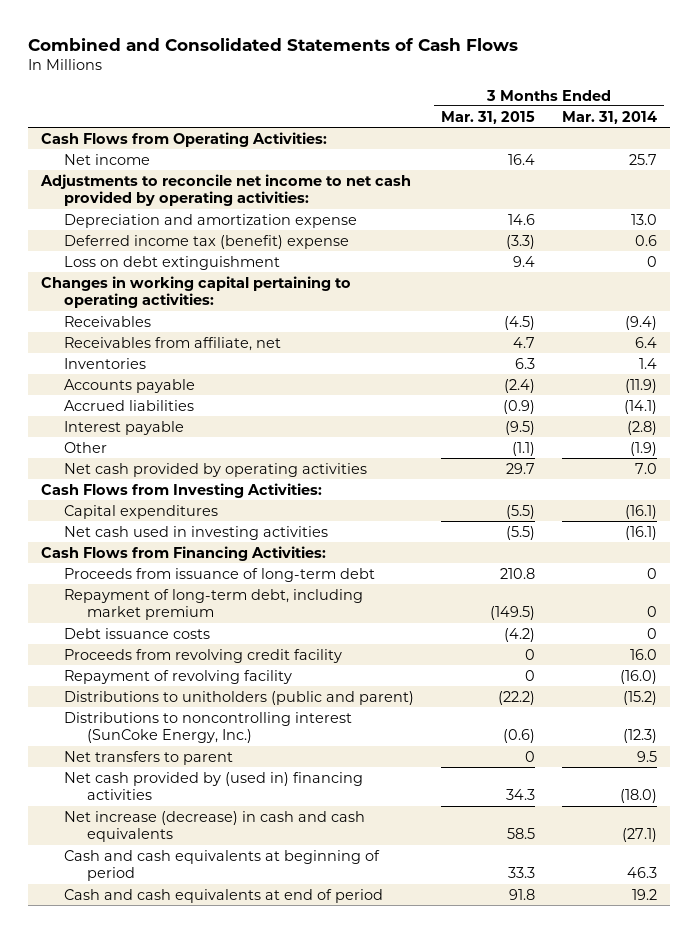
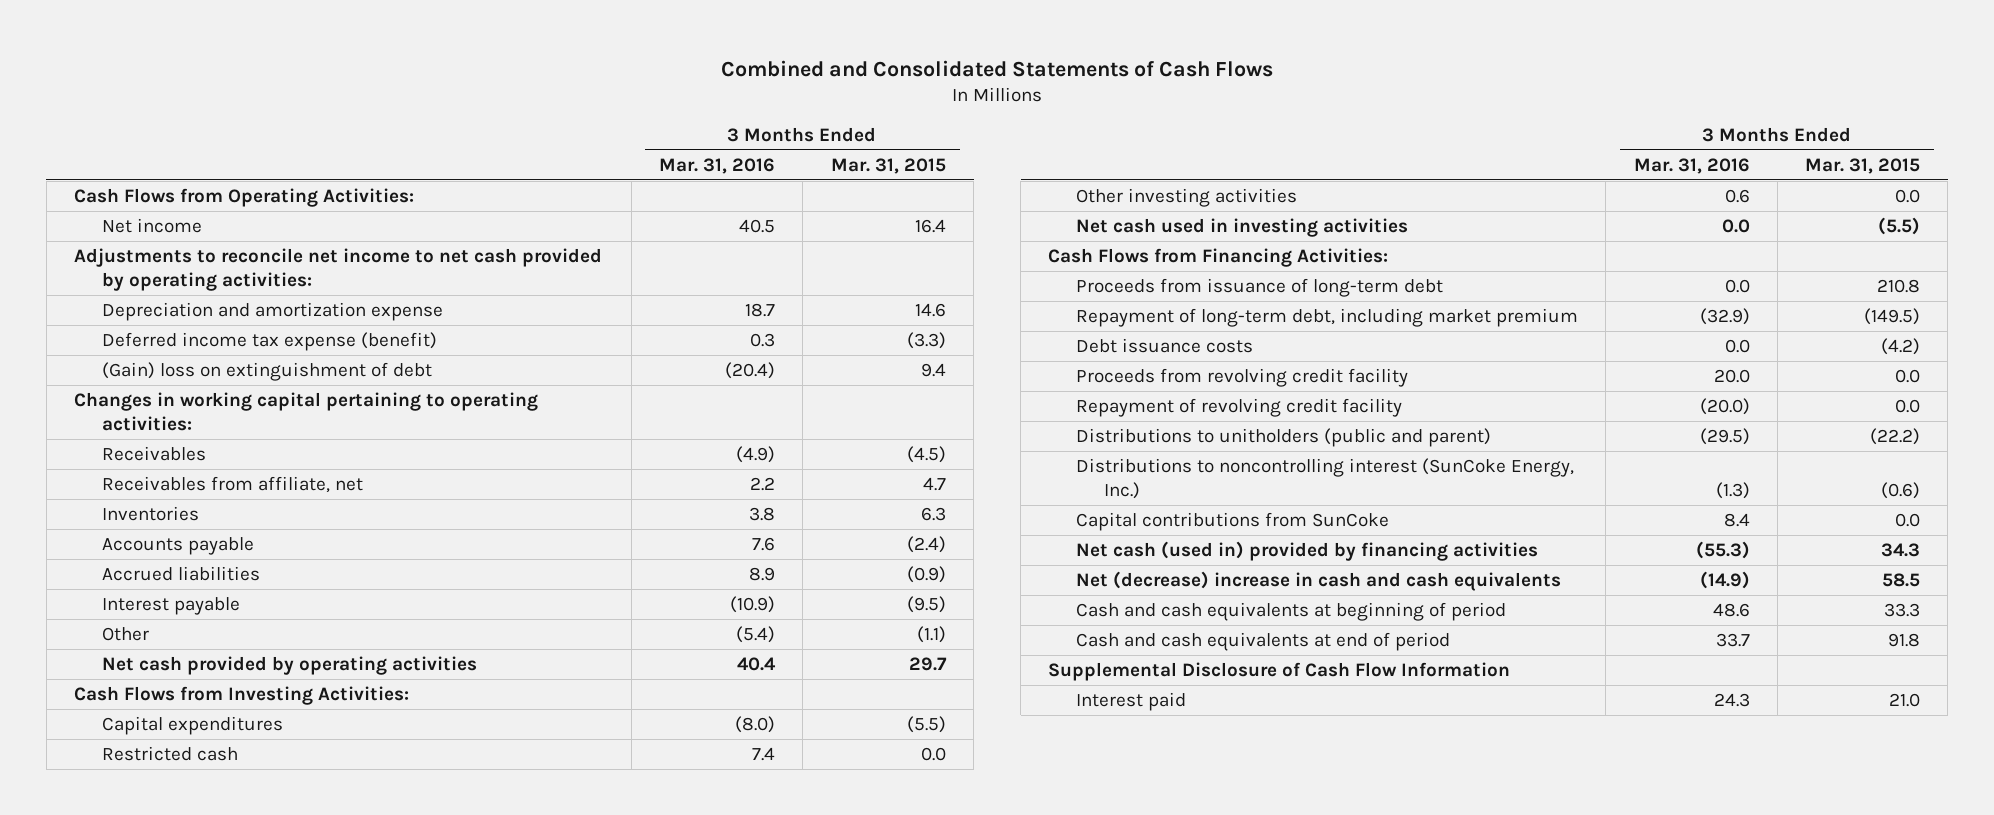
[561,110,657,124] Mar. 31, 2014 -> none
none -> [659,157,776,174] Mar. 31, 2016
[64,234,350,249] Deferred income tax (benefit) expense -> [101,331,437,351] Deferred income tax expense (benefit)
[64,255,281,270] Loss on debt extinguishment -> [101,361,432,381] (Gain) loss on extinguishment of debt
none -> [101,745,238,761] Restricted cash
none -> [1076,187,1298,207] Other investing activities
[524,648,535,660] 0 -> [1895,368,1921,383] 0.0
[64,669,293,684] Repayment of revolving facility -> [1076,397,1403,417] Repayment of revolving credit facility
[524,669,535,681] 0 -> [1895,398,1921,413] 0.0
[64,750,234,765] Net transfers to parent -> none
none -> [1076,511,1390,531] Capital contributions from SunCoke
[64,771,364,801] Net cash provided by (used in) financing activities -> [1076,540,1539,561] Net cash (used in) provided by financing activities
[64,810,366,843] Net increase (decrease) in cash and cash equivalents -> [1076,570,1562,591] Net (decrease) increase in cash and cash equivalents
none -> [1048,661,1511,681] Supplemental Disclosure of Cash Flow Information
none -> [1076,691,1187,711] Interest paid

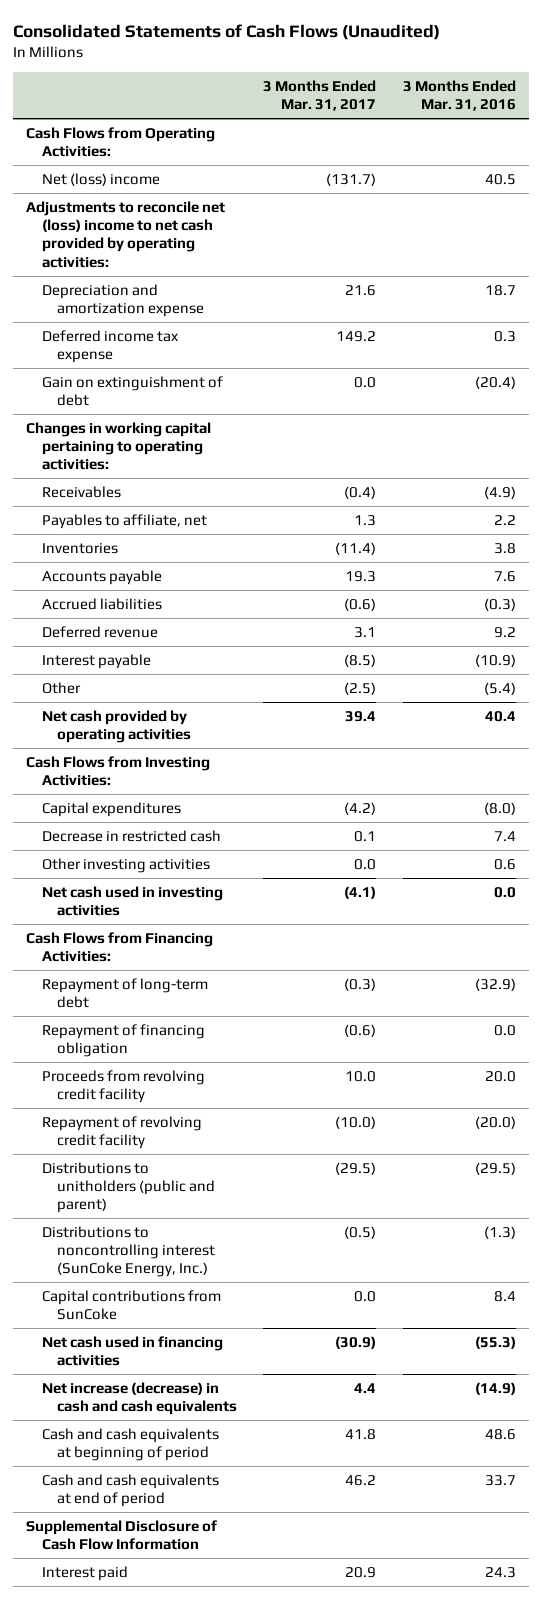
[721,59,1274,77] Combined and Consolidated Statements of Cash Flows -> [13,23,441,40] Consolidated Statements of Cash Flows (Unaudited)
[830,157,946,174] Mar. 31, 2015 -> none
none -> [263,79,377,112] 3 Months Ended Mar. 31, 2017
[101,217,202,233] Net income -> [41,172,160,186] Net (loss) income
[74,247,603,292] Adjustments to reconcile net income to net cash provided by operating activities: -> [26,200,226,268] Adjustments to reconcile net (loss) income to net cash provided by operating activities:
[101,331,437,351] Deferred income tax expense (benefit) -> [41,329,179,364] Deferred income tax expense
[101,361,432,381] (Gain) loss on extinguishment of debt -> [41,375,223,407] Gain on extinguishment of debt
[101,475,363,493] Receivables from affiliate, net -> [41,513,207,529] Payables to affiliate, net
[749,566,776,581] 8.9 -> [483,597,516,611] (0.3)
none -> [41,625,158,638] Deferred revenue
[101,745,238,761] Restricted cash -> [41,829,221,842] Decrease in restricted cash
[1076,277,1444,297] Proceeds from issuance of long-term debt -> none
[1076,337,1254,353] Debt issuance costs -> none
[1076,307,1579,327] Repayment of long-term debt, including market premium -> [41,977,208,1009] Repayment of long-term debt
none -> [41,1023,205,1058] Repayment of financing obligation
[1076,540,1539,561] Net cash (used in) provided by financing activities -> [41,1335,223,1367] Net cash used in financing activities
[1076,570,1562,591] Net (decrease) increase in cash and cash equivalents -> [41,1381,238,1416] Net increase (decrease) in cash and cash equivalents

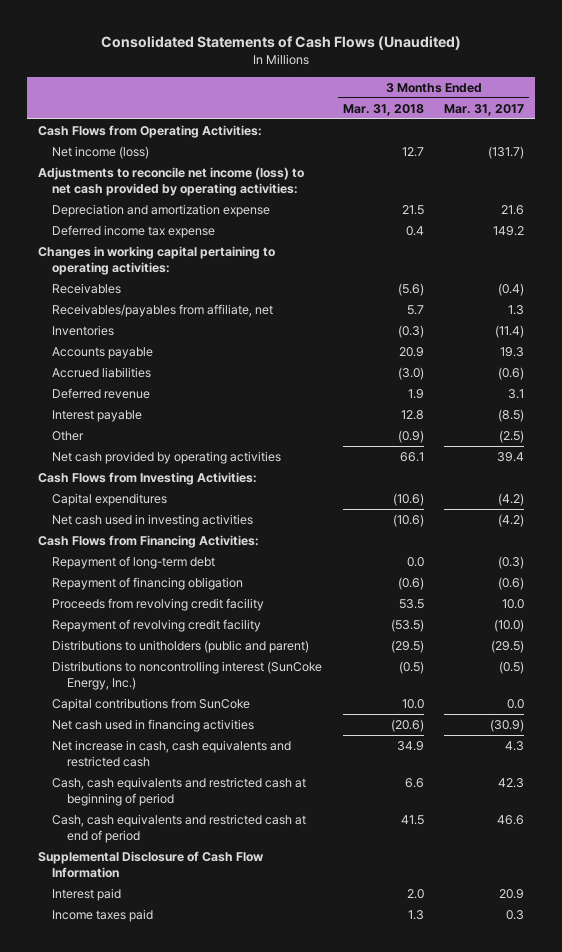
[402,79,516,112] 3 Months Ended Mar. 31, 2016 -> none
none -> [342,103,424,116] Mar. 31, 2018
[41,172,160,186] Net (loss) income -> [52,145,150,159] Net income (loss)
[26,200,226,268] Adjustments to reconcile net (loss) income to net cash provided by operating activities: -> [37,166,304,197] Adjustments to reconcile net income (loss) to net cash provided by operating activities:
[41,375,223,407] Gain on extinguishment of debt -> none
[41,513,207,529] Payables to affiliate, net -> [52,303,274,317] Receivables/payables from affiliate, net
[41,829,221,842] Decrease in restricted cash -> none
[41,857,210,873] Other investing activities -> none
[344,885,377,899] (4.1) -> [498,513,525,527] (4.2)
[41,1381,238,1416] Net increase (decrease) in cash and cash equivalents -> [52,739,292,768] Net increase in cash, cash equivalents and restricted cash
[354,1382,377,1393] 4.4 -> [505,740,525,751] 4.3
[41,1427,219,1462] Cash and cash equivalents at beginning of period -> [52,776,307,807] Cash, cash equivalents and restricted cash at beginning of period
[345,1428,377,1440] 41.8 -> [498,777,525,788] 42.3
[41,1473,219,1508] Cash and cash equivalents at end of period -> [52,813,307,844] Cash, cash equivalents and restricted cash at end of period
[345,1474,377,1486] 46.2 -> [497,814,525,825] 46.6
none -> [52,908,154,922] Income taxes paid

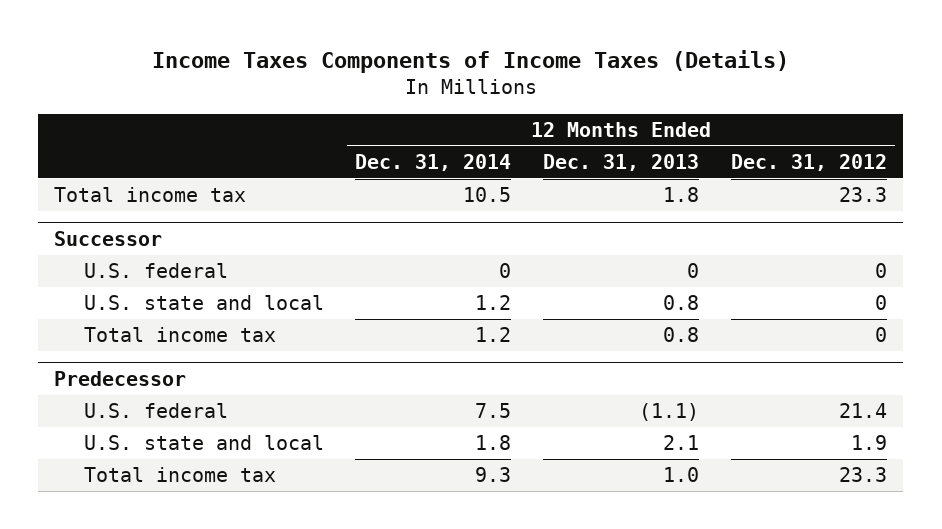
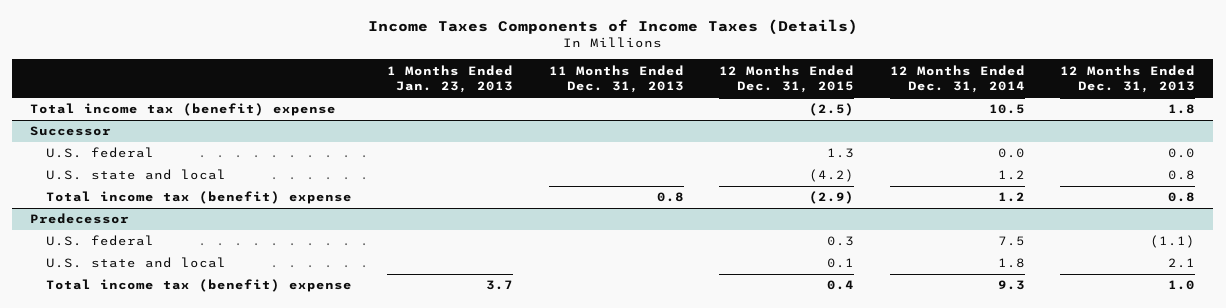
[731,153,888,171] Dec. 31, 2012 -> none
none -> [387,64,514,94] 1 Months Ended Jan. 23, 2013
none -> [548,64,684,94] 11 Months Ended Dec. 31, 2013
none -> [719,64,855,94] 12 Months Ended Dec. 31, 2015
[54,187,247,203] Total income tax -> [30,103,337,117] Total income tax (benefit) expense
[499,263,512,279] 0 -> [997,148,1025,159] 0.0
[687,263,700,279] 0 -> [1168,148,1196,159] 0.0
[83,327,276,343] Total income tax -> [45,191,352,205] Total income tax (benefit) expense
[83,467,276,483] Total income tax -> [45,279,352,293] Total income tax (benefit) expense

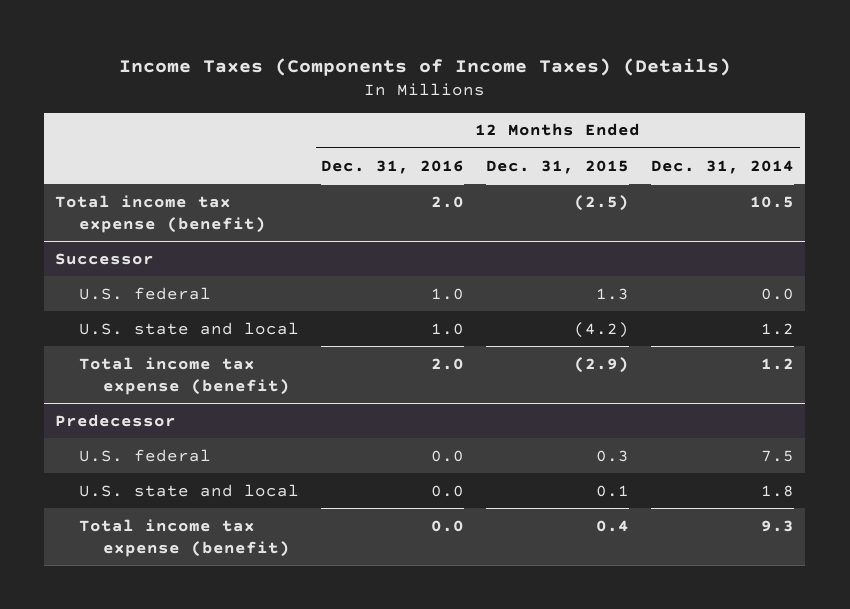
[367,19,858,36] Income Taxes Components of Income Taxes (Details) -> [118,57,731,76] Income Taxes (Components of Income Taxes) (Details)
[387,64,514,94] 1 Months Ended Jan. 23, 2013 -> none
[548,64,684,94] 11 Months Ended Dec. 31, 2013 -> none
[1060,64,1196,94] 12 Months Ended Dec. 31, 2013 -> none
none -> [321,159,465,174] Dec. 31, 2016
[30,103,337,117] Total income tax (benefit) expense -> [55,194,267,233] Total income tax expense (benefit)
[45,191,352,205] Total income tax (benefit) expense -> [79,356,291,395] Total income tax expense (benefit)
[45,279,352,293] Total income tax (benefit) expense -> [79,518,291,557] Total income tax expense (benefit)

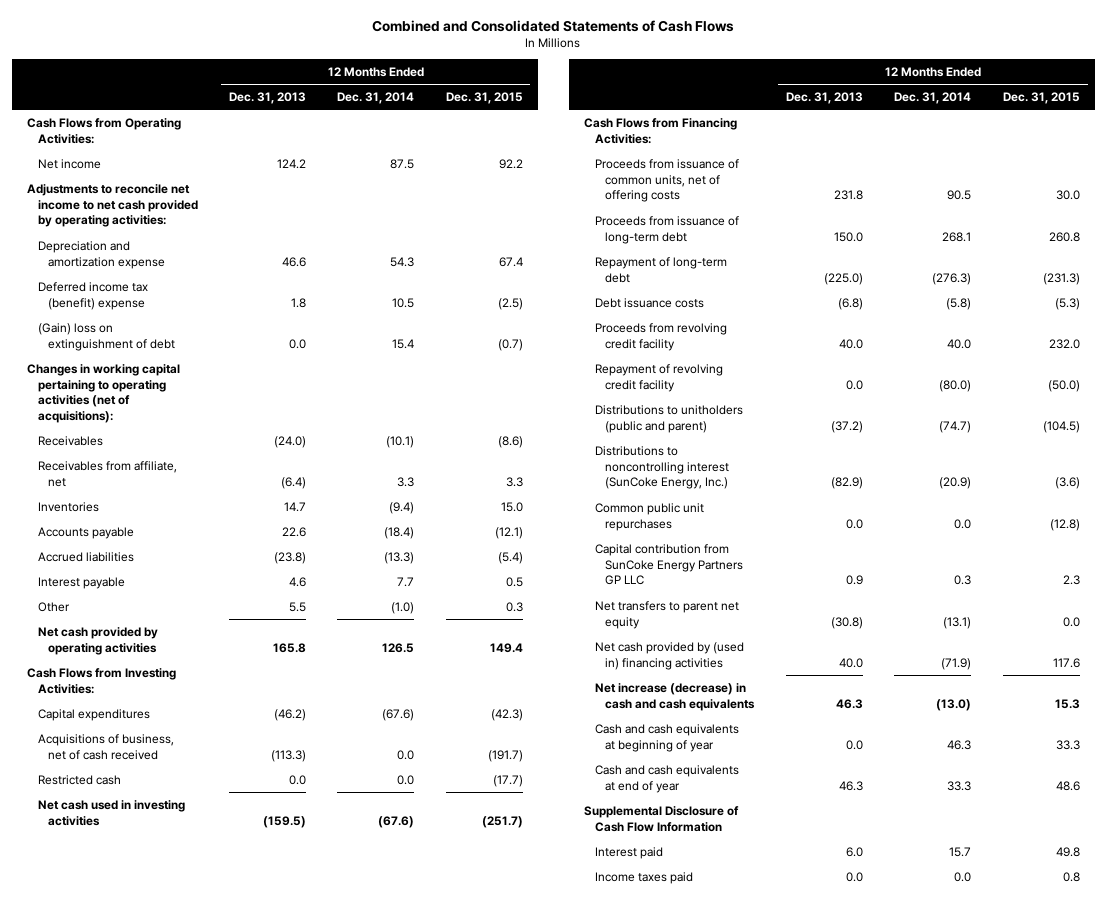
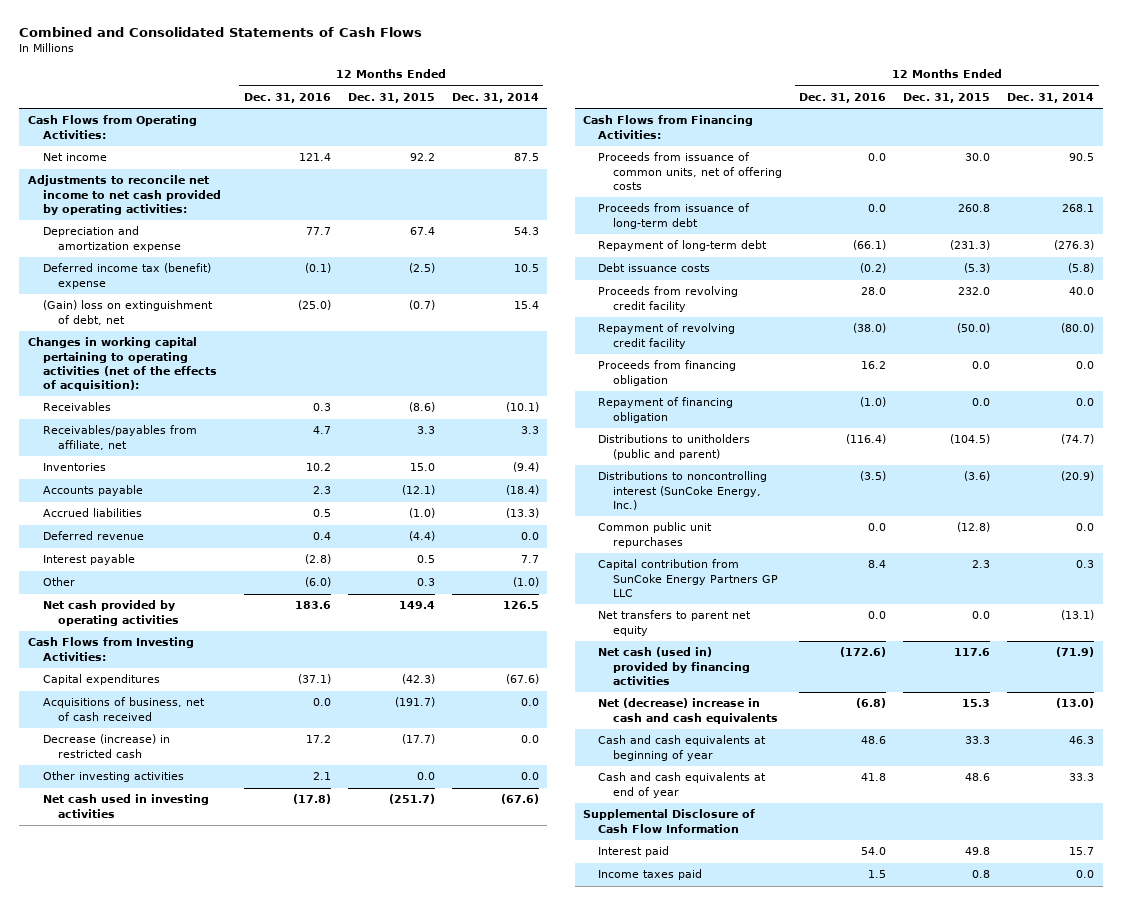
[228,91,306,104] Dec. 31, 2013 -> none
none -> [243,92,331,103] Dec. 31, 2016
[37,322,176,351] (Gain) loss on extinguishment of debt -> [42,300,213,325] (Gain) loss on extinguishment of debt, net
[27,363,181,424] Changes in working capital pertaining to operating activities (net of acquisitions): -> [27,337,217,391] Changes in working capital pertaining to operating activities (net of the effects of acquisition):
[37,460,177,487] Receivables from affiliate, net -> [42,425,197,450] Receivables/payables from affiliate, net
[497,551,523,564] (5.4) -> [408,508,435,519] (1.0)
none -> [42,531,144,541] Deferred revenue
[37,774,121,785] Restricted cash -> [42,734,170,758] Decrease (increase) in restricted cash
none -> [42,771,184,783] Other investing activities
none -> [598,360,737,386] Proceeds from financing obligation
none -> [598,397,734,423] Repayment of financing obligation
[594,641,744,670] Net cash provided by (used in) financing activities -> [598,647,751,685] Net cash (used in) provided by financing activities
[594,682,756,711] Net increase (decrease) in cash and cash equivalents -> [598,698,779,724] Net (decrease) increase in cash and cash equivalents

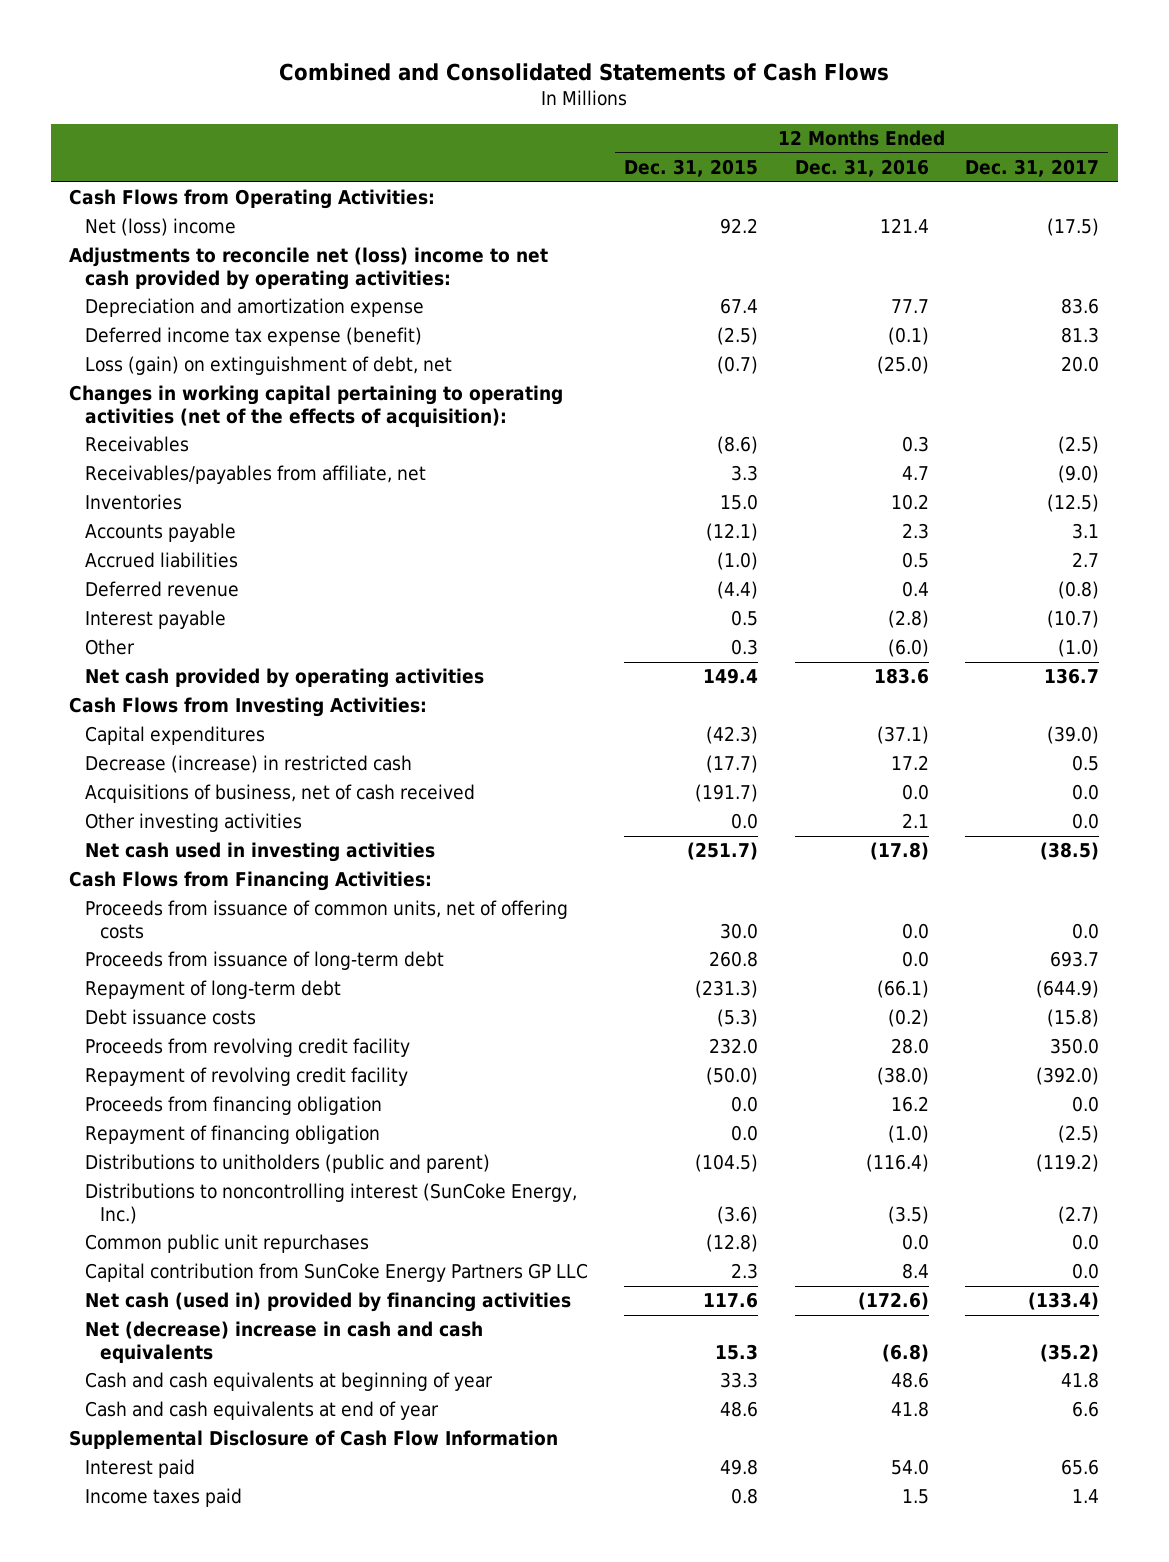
[451,92,539,103] Dec. 31, 2014 -> none
none -> [965,158,1100,177] Dec. 31, 2017
[42,153,107,162] Net income -> [84,218,236,237] Net (loss) income
[27,175,221,215] Adjustments to reconcile net income to net cash provided by operating activities: -> [69,247,549,290] Adjustments to reconcile net (loss) income to net cash provided by operating activities:
[42,263,211,289] Deferred income tax (benefit) expense -> [84,327,422,347] Deferred income tax expense (benefit)
[42,300,213,325] (Gain) loss on extinguishment of debt, net -> [84,356,452,376] Loss (gain) on extinguishment of debt, net
[42,697,205,721] Acquisitions of business, net of cash received -> [84,784,475,804] Acquisitions of business, net of cash received
[598,610,752,636] Net transfers to parent net equity -> none

